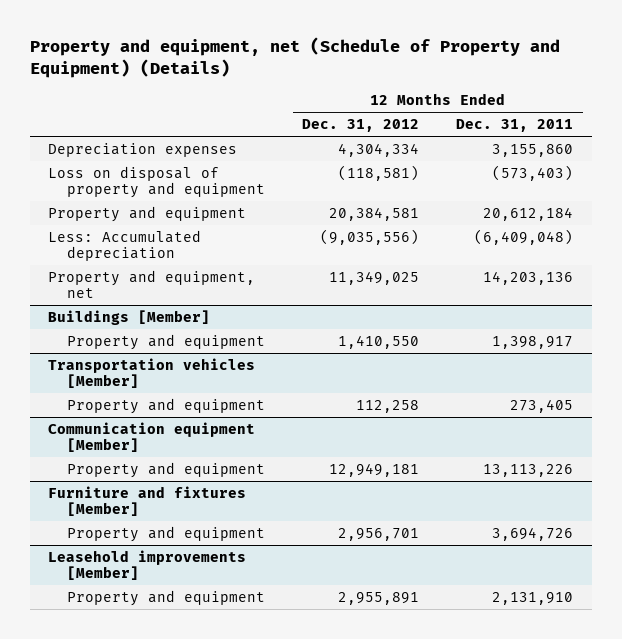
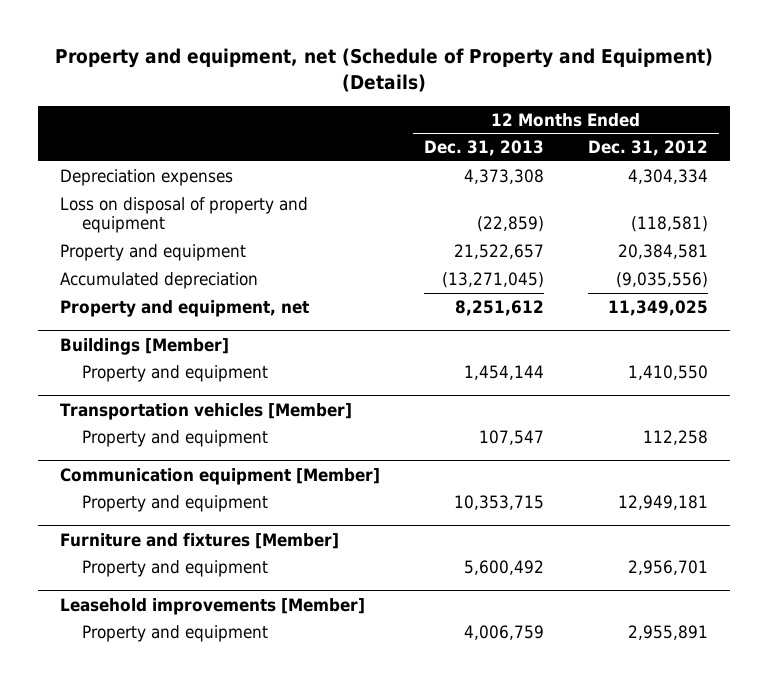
[456,119,574,133] Dec. 31, 2011 -> none
none -> [423,140,544,157] Dec. 31, 2013
[48,229,202,262] Less: Accumulated depreciation -> [59,271,258,289] Accumulated depreciation

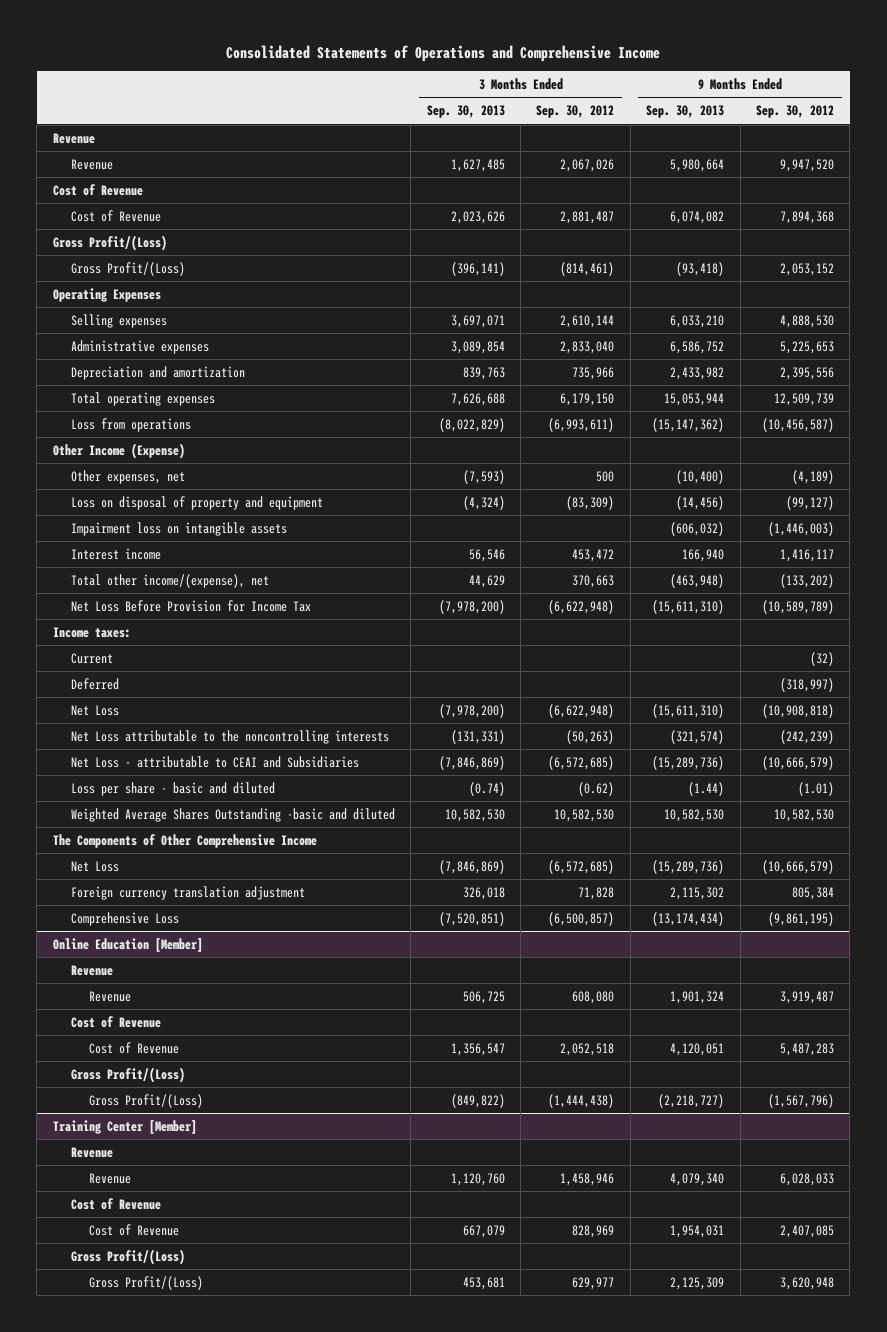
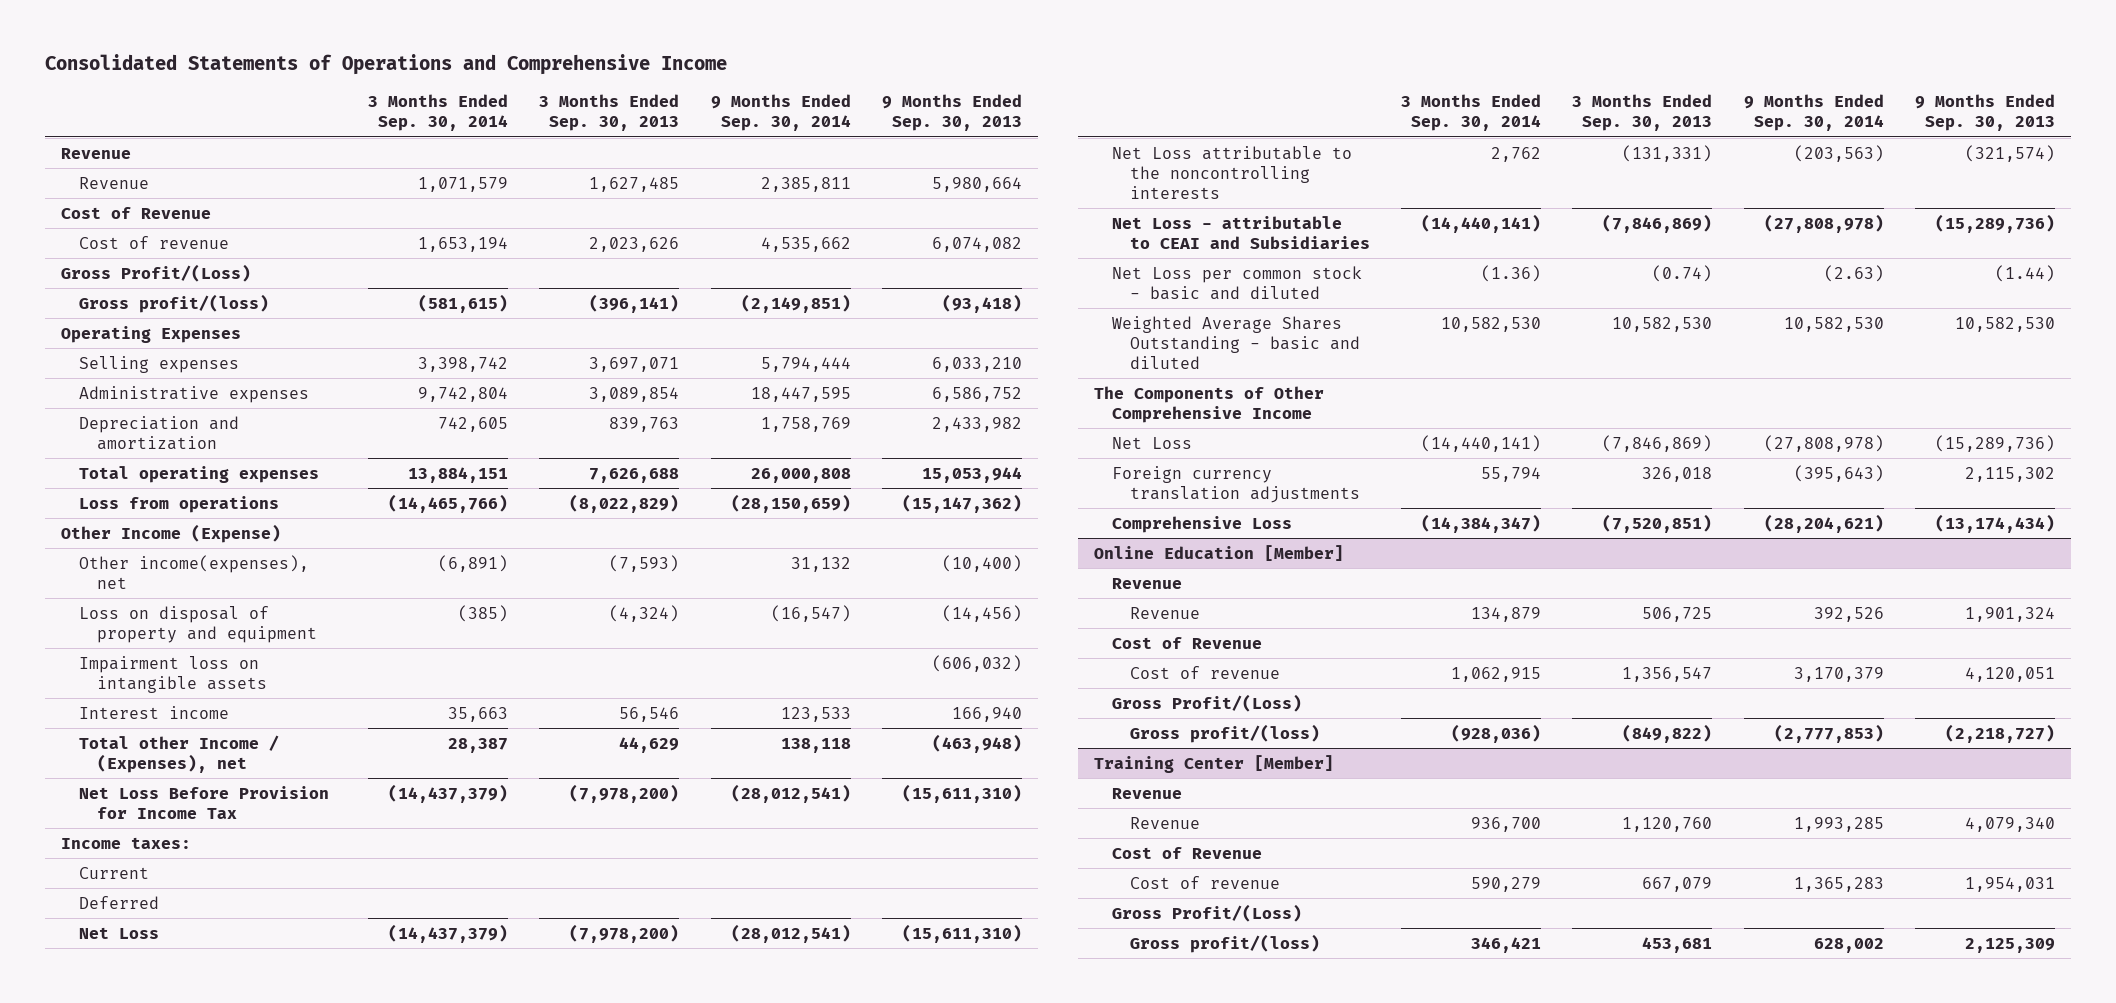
[536,105,615,119] Sep. 30, 2012 -> none
[756,105,835,119] Sep. 30, 2012 -> none
none -> [367,94,508,132] 3 Months Ended Sep. 30, 2014
none -> [710,94,851,132] 9 Months Ended Sep. 30, 2014
[70,209,161,222] Cost of Revenue -> [78,235,229,249] Cost of revenue
[70,261,185,276] Gross Profit/(Loss) -> [78,293,269,313] Gross profit/(loss)
[70,469,185,484] Other expenses, net -> [78,554,309,589] Other income(expenses), net
[70,573,269,588] Total other income/(expense), net -> [78,734,279,773] Total other Income / (Expenses), net
[70,781,275,796] Loss per share - basic and diluted -> [1111,265,1362,300] Net Loss per common stock - basic and diluted
[70,807,395,822] Weighted Average Shares Outstanding -basic and diluted -> [1111,315,1360,369] Weighted Average Shares Outstanding - basic and diluted
[70,885,305,900] Foreign currency translation adjustment -> [1111,465,1360,503] Foreign currency translation adjustments
[88,1041,179,1054] Cost of Revenue -> [1129,665,1280,679] Cost of revenue
[88,1093,203,1108] Gross Profit/(Loss) -> [1129,723,1320,743] Gross profit/(loss)
[88,1223,179,1236] Cost of Revenue -> [1129,875,1280,889] Cost of revenue
[88,1275,203,1290] Gross Profit/(Loss) -> [1129,933,1320,953] Gross profit/(loss)

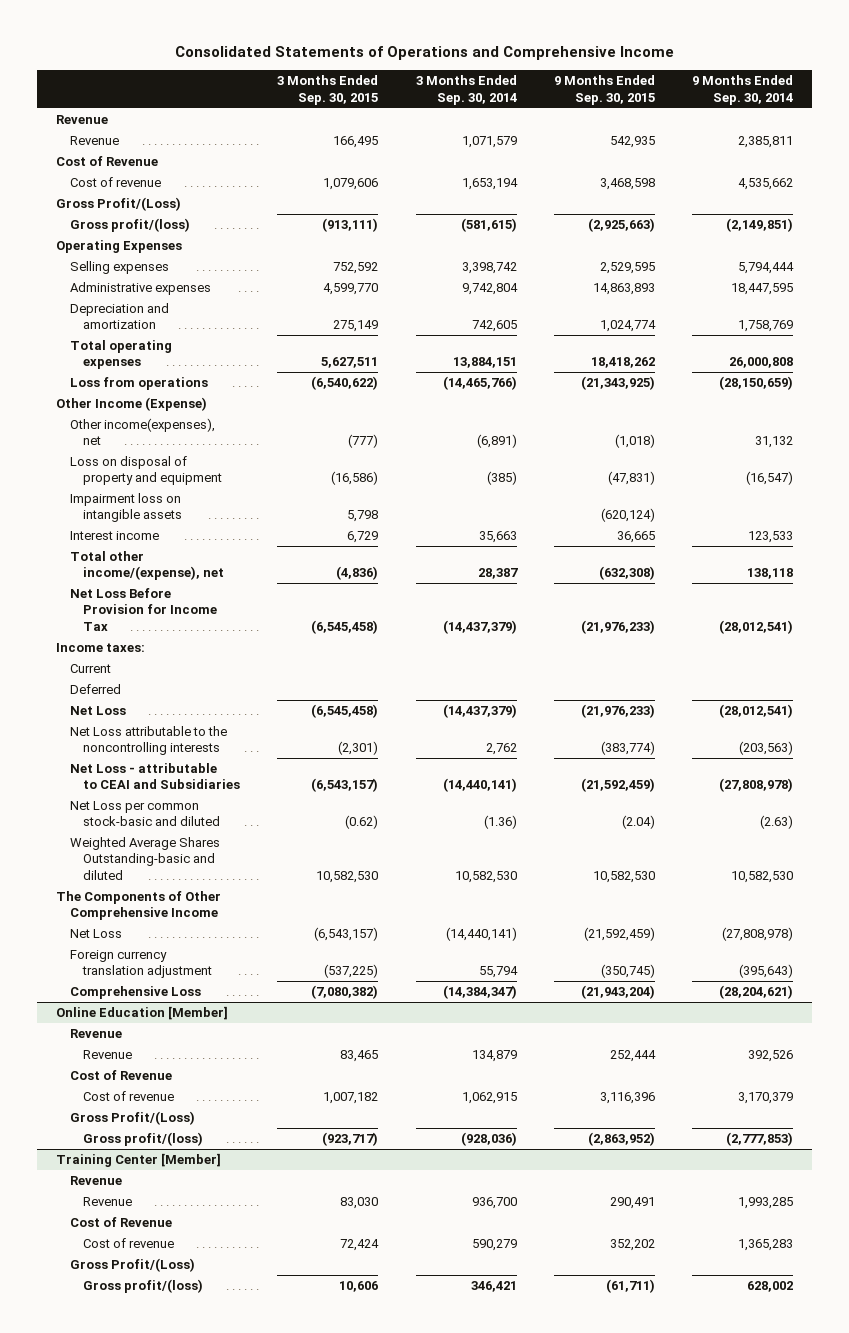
[539,94,680,132] 3 Months Ended Sep. 30, 2013 -> none
[881,94,1022,132] 9 Months Ended Sep. 30, 2013 -> none
none -> [277,75,379,105] 3 Months Ended Sep. 30, 2015
none -> [553,75,655,105] 9 Months Ended Sep. 30, 2015
[78,734,279,773] Total other Income / (Expenses), net -> [69,550,225,581] Total other income/(expense), net
[1111,265,1362,300] Net Loss per common stock - basic and diluted -> [69,800,221,827] Net Loss per common stock-basic and diluted
[1111,315,1360,369] Weighted Average Shares Outstanding - basic and diluted -> [69,836,220,880] Weighted Average Shares Outstanding-basic and diluted
[1111,465,1360,503] Foreign currency translation adjustments -> [69,949,213,979] Foreign currency translation adjustment

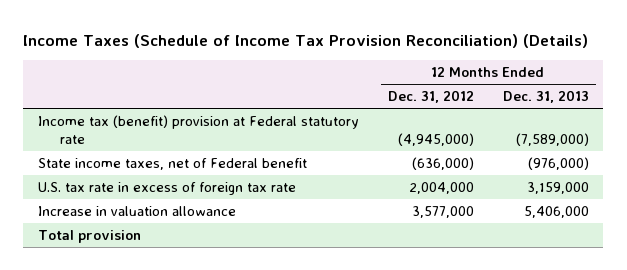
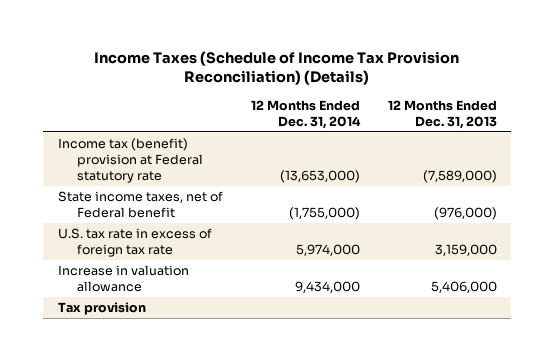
[387,90,474,104] Dec. 31, 2012 -> none
none -> [250,99,361,129] 12 Months Ended Dec. 31, 2014
[37,229,141,243] Total provision -> [57,302,146,316] Tax provision

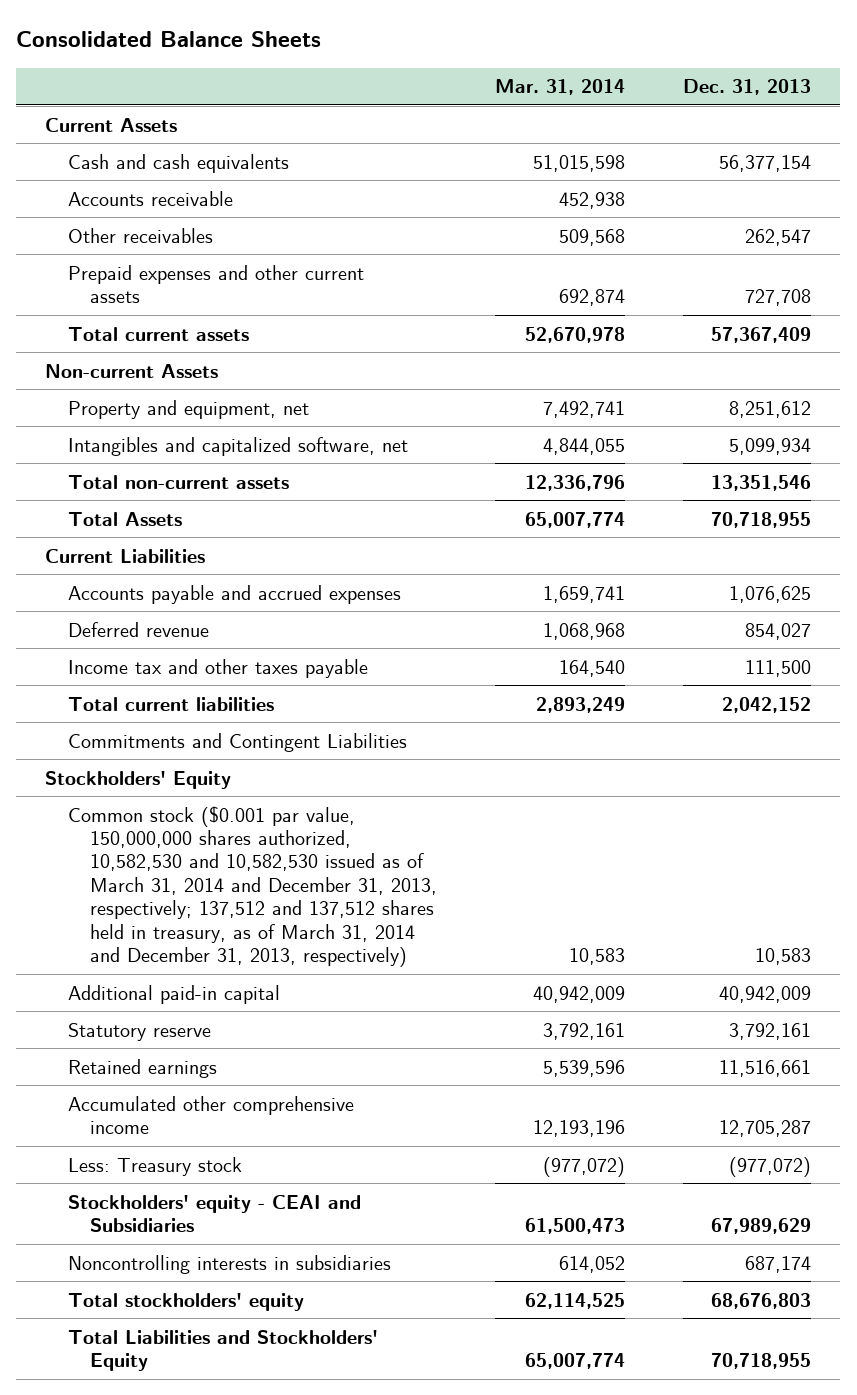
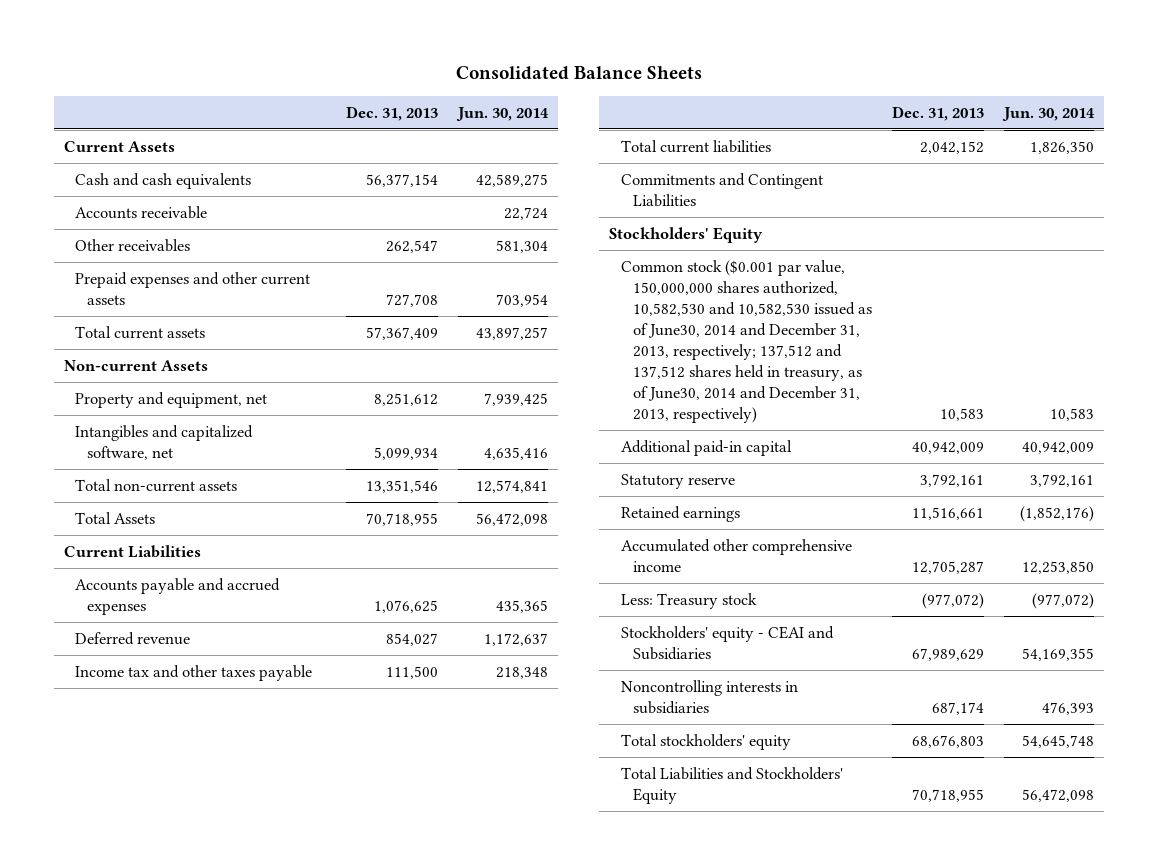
[494,79,625,96] Mar. 31, 2014 -> none
none -> [456,106,550,121] Jun. 30, 2014
[67,805,437,968] Common stock ($0.001 par value, 150,000,000 shares authorized, 10,582,530 and 10,582,530 issued as of March 31, 2014 and December 31, 2013, respectively; 137,512 and 137,512 shares held in treasury, as of March 31, 2014 and December 31, 2013, respectively) -> [621,259,873,424] Common stock ($0.001 par value, 150,000,000 shares authorized, 10,582,530 and 10,582,530 issued as of June30, 2014 and December 31, 2013, respectively; 137,512 and 137,512 shares held in treasury, as of June30, 2014 and December 31, 2013, respectively)

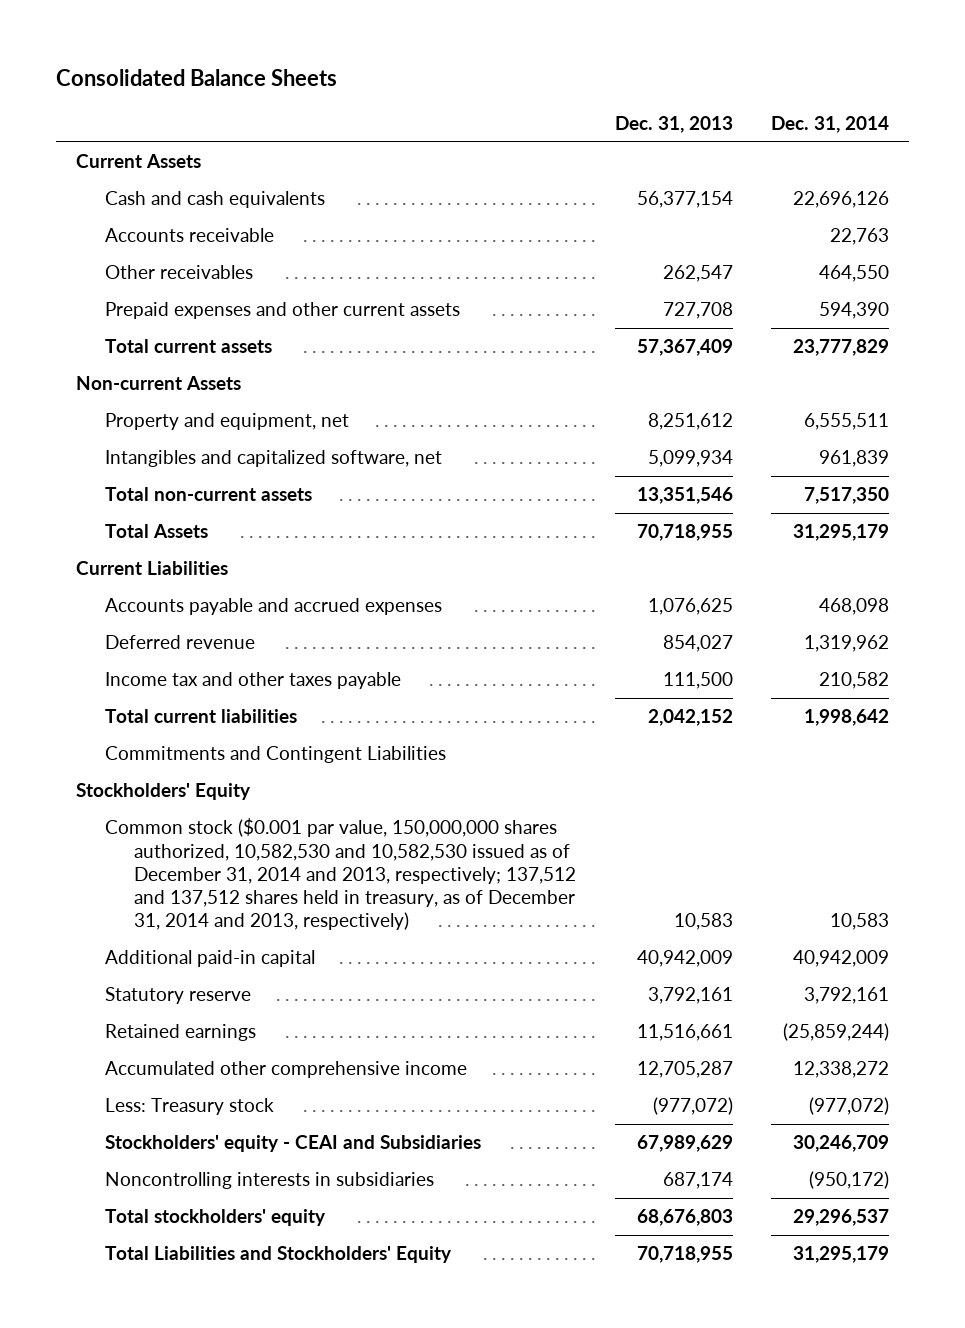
[456,106,550,121] Jun. 30, 2014 -> none
none -> [771,116,890,134] Dec. 31, 2014
[621,259,873,424] Common stock ($0.001 par value, 150,000,000 shares authorized, 10,582,530 and 10,582,530 issued as of June30, 2014 and December 31, 2013, respectively; 137,512 and 137,512 shares held in treasury, as of June30, 2014 and December 31, 2013, respectively) -> [104,818,576,931] Common stock ($0.001 par value, 150,000,000 shares authorized, 10,582,530 and 10,582,530 issued as of December 31, 2014 and 2013, respectively; 137,512 and 137,512 shares held in treasury, as of December 31, 2014 and 2013, respectively)

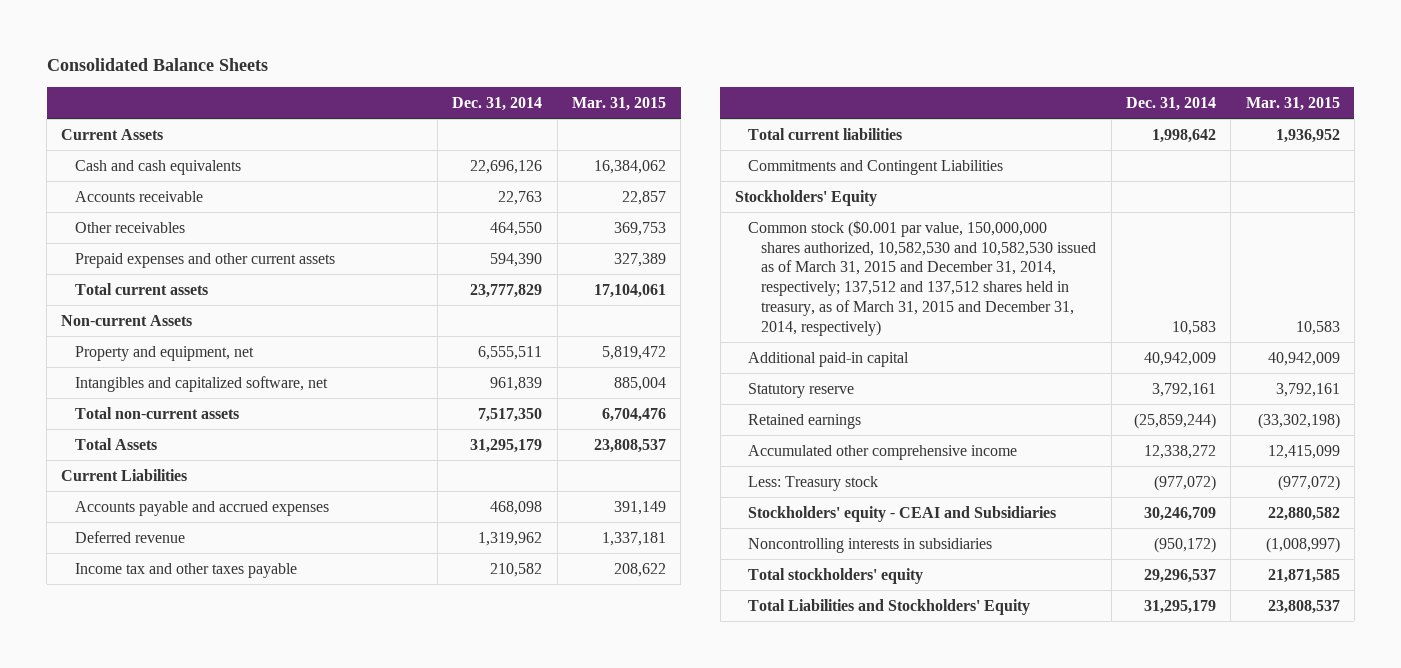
[614,116,733,134] Dec. 31, 2013 -> none
none -> [571,96,666,111] Mar. 31, 2015
[104,818,576,931] Common stock ($0.001 par value, 150,000,000 shares authorized, 10,582,530 and 10,582,530 issued as of December 31, 2014 and 2013, respectively; 137,512 and 137,512 shares held in treasury, as of December 31, 2014 and 2013, respectively) -> [748,219,1097,336] Common stock ($0.001 par value, 150,000,000 shares authorized, 10,582,530 and 10,582,530 issued as of March 31, 2015 and December 31, 2014, respectively; 137,512 and 137,512 shares held in treasury, as of March 31, 2015 and December 31, 2014, respectively)

